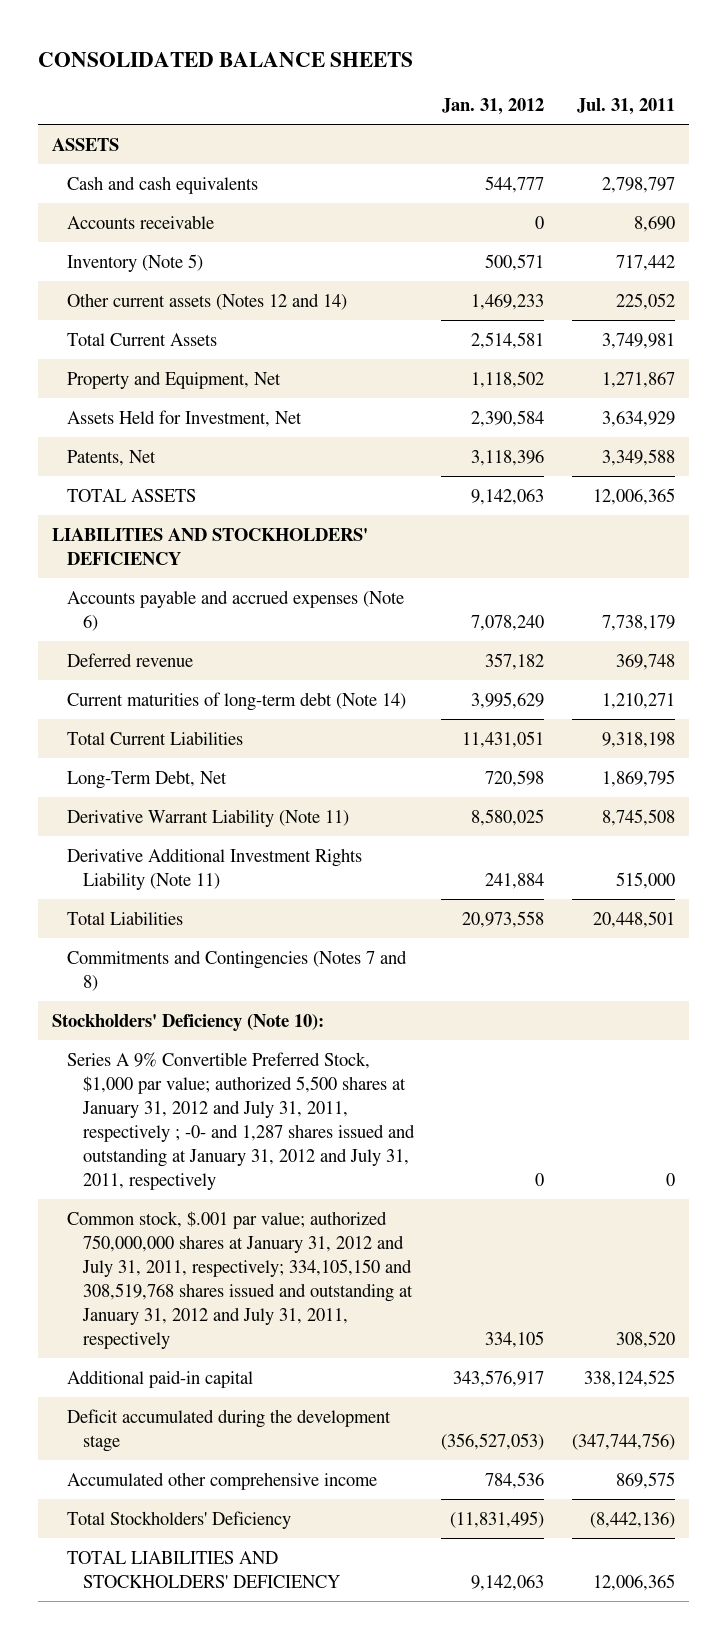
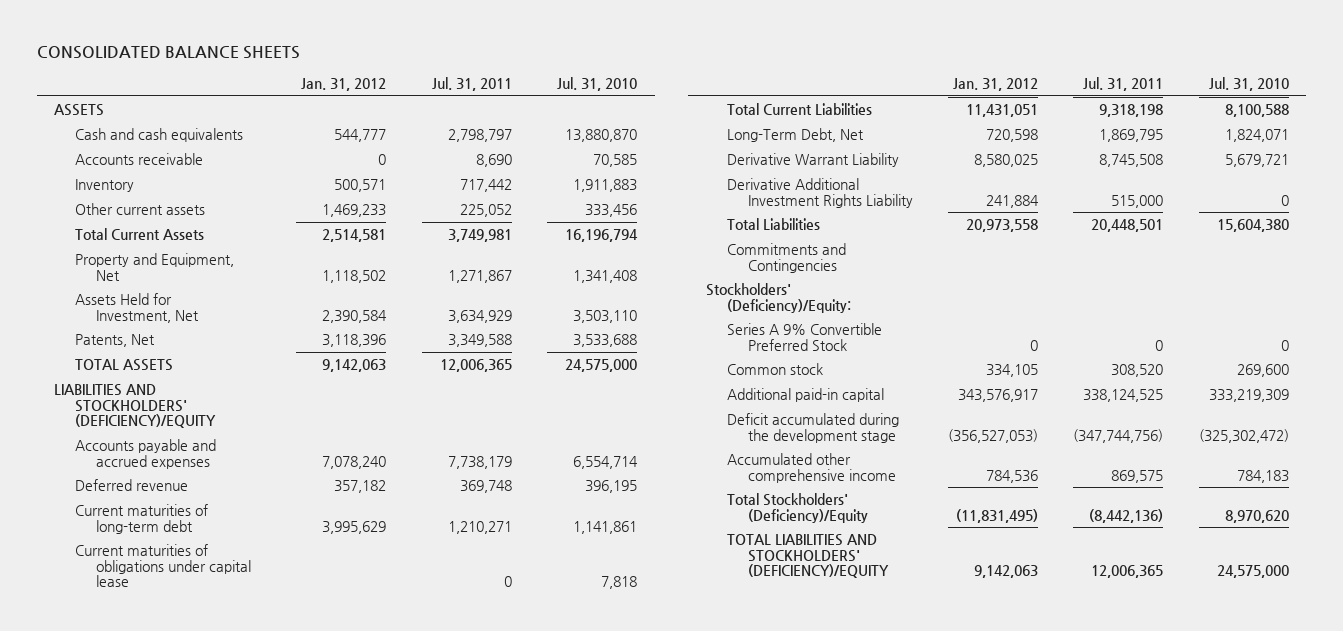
none -> [557,76,638,91] Jul. 31, 2010
[67,253,204,272] Inventory (Note 5) -> [75,179,135,193] Inventory
[67,292,348,310] Other current assets (Notes 12 and 14) -> [75,203,206,216] Other current assets
[51,527,368,565] LIABILITIES AND STOCKHOLDERS' DEFICIENCY -> [54,384,217,429] LIABILITIES AND STOCKHOLDERS' (DEFICIENCY)/EQUITY
[67,589,405,631] Accounts payable and accrued expenses (Note 6) -> [75,439,217,469] Accounts payable and accrued expenses
[67,691,407,711] Current maturities of long-term debt (Note 14) -> [75,504,209,534] Current maturities of long-term debt
none -> [75,544,252,588] Current maturities of obligations under capital lease
[67,808,350,827] Derivative Warrant Liability (Note 11) -> [726,153,899,168] Derivative Warrant Liability
[67,847,363,890] Derivative Additional Investment Rights Liability (Note 11) -> [726,178,913,208] Derivative Additional Investment Rights Liability
[67,949,408,991] Commitments and Contingencies (Notes 7 and 8) -> [726,243,846,273] Commitments and Contingencies
[51,1013,324,1031] Stockholders' Deficiency (Note 10): -> [705,283,851,313] Stockholders' (Deficiency)/Equity:
[67,1051,415,1191] Series A 9% Convertible Preferred Stock, $1,000 par value; authorized 5,500 shares at January 31, 2012 and July 31, 2011, respectively ; -0- and 1,287 shares issued and outstanding at January 31, 2012 and July 31, 2011, respectively -> [726,323,882,351] Series A 9% Convertible Preferred Stock
[67,1210,413,1350] Common stock, $.001 par value; authorized 750,000,000 shares at January 31, 2012 and July 31, 2011, respectively; 334,105,150 and 308,519,768 shares issued and outstanding at January 31, 2012 and July 31, 2011, respectively -> [726,363,823,376] Common stock
[67,1510,292,1529] Total Stockholders' Deficiency -> [726,493,868,523] Total Stockholders' (Deficiency)/Equity
[67,1550,340,1588] TOTAL LIABILITIES AND STOCKHOLDERS' DEFICIENCY -> [726,534,889,579] TOTAL LIABILITIES AND STOCKHOLDERS' (DEFICIENCY)/EQUITY

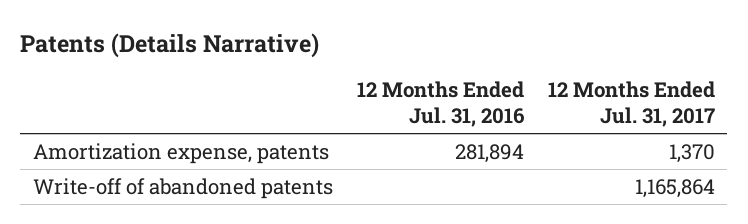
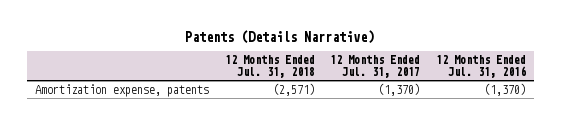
none -> [224,54,315,79] 12 Months Ended Jul. 31, 2018
[32,177,333,199] Write-off of abandoned patents -> none
[454,143,524,163] 281,894 -> [484,82,527,96] (1,370)
[669,143,716,163] 1,370 -> [378,82,421,96] (1,370)

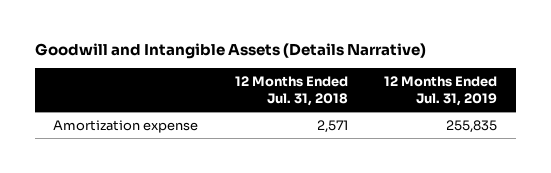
[185,29,375,44] Patents (Details Narrative) -> [35,43,427,60] Goodwill and Intangible Assets (Details Narrative)
[330,54,421,79] 12 Months Ended Jul. 31, 2017 -> none
[436,54,527,79] 12 Months Ended Jul. 31, 2016 -> none
none -> [384,76,498,107] 12 Months Ended Jul. 31, 2019
[34,83,209,97] Amortization expense, patents -> [53,119,199,133] Amortization expense
[272,82,315,96] (2,571) -> [316,119,348,133] 2,571

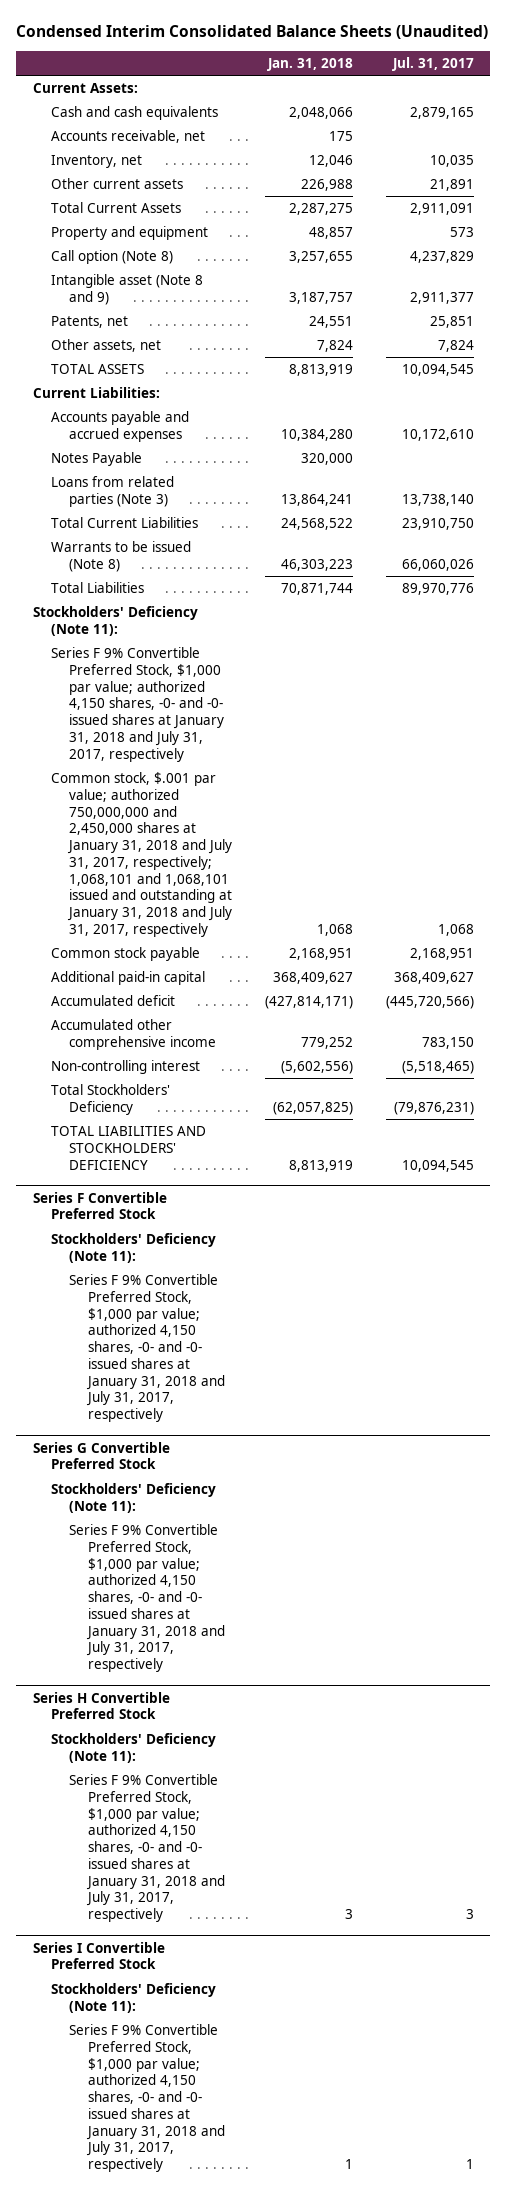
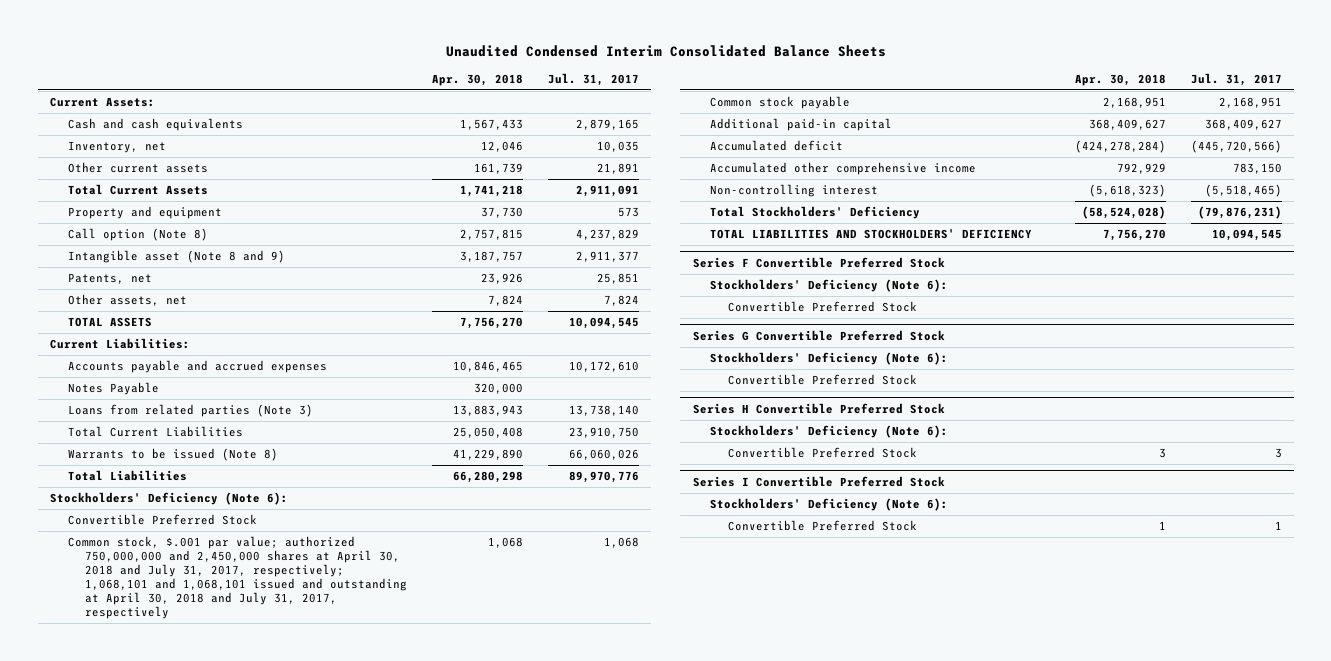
[16,25,489,40] Condensed Interim Consolidated Balance Sheets (Unaudited) -> [445,44,886,57] Unaudited Condensed Interim Consolidated Balance Sheets
[267,58,354,72] Jan. 31, 2018 -> none
none -> [431,73,523,86] Apr. 30, 2018
[51,130,206,144] Accounts receivable, net -> none
[32,606,198,636] Stockholders' Deficiency (Note 11): -> [49,492,288,506] Stockholders' Deficiency (Note 6):
[51,647,225,762] Series F 9% Convertible Preferred Stock, $1,000 par value; authorized 4,150 shares, -0- and -0- issued shares at January 31, 2018 and July 31, 2017, respectively -> [67,514,257,526] Convertible Preferred Stock
[51,772,233,938] Common stock, $.001 par value; authorized 750,000,000 and 2,450,000 shares at January 31, 2018 and July 31, 2017, respectively; 1,068,101 and 1,068,101 issued and outstanding at January 31, 2018 and July 31, 2017, respectively -> [67,536,408,619] Common stock, $.001 par value; authorized 750,000,000 and 2,450,000 shares at April 30, 2018 and July 31, 2017, respectively; 1,068,101 and 1,068,101 issued and outstanding at April 30, 2018 and July 31, 2017, respectively
[51,1233,217,1263] Stockholders' Deficiency (Note 11): -> [710,279,949,293] Stockholders' Deficiency (Note 6):
[69,1274,225,1423] Series F 9% Convertible Preferred Stock, $1,000 par value; authorized 4,150 shares, -0- and -0- issued shares at January 31, 2018 and July 31, 2017, respectively -> [728,301,918,313] Convertible Preferred Stock
[51,1483,217,1513] Stockholders' Deficiency (Note 11): -> [710,352,949,366] Stockholders' Deficiency (Note 6):
[69,1524,225,1673] Series F 9% Convertible Preferred Stock, $1,000 par value; authorized 4,150 shares, -0- and -0- issued shares at January 31, 2018 and July 31, 2017, respectively -> [728,374,918,386] Convertible Preferred Stock
[51,1733,217,1763] Stockholders' Deficiency (Note 11): -> [710,425,949,439] Stockholders' Deficiency (Note 6):
[69,1774,225,1923] Series F 9% Convertible Preferred Stock, $1,000 par value; authorized 4,150 shares, -0- and -0- issued shares at January 31, 2018 and July 31, 2017, respectively -> [728,447,918,459] Convertible Preferred Stock
[51,1983,217,2013] Stockholders' Deficiency (Note 11): -> [710,498,949,512] Stockholders' Deficiency (Note 6):
[69,2024,225,2173] Series F 9% Convertible Preferred Stock, $1,000 par value; authorized 4,150 shares, -0- and -0- issued shares at January 31, 2018 and July 31, 2017, respectively -> [728,520,918,532] Convertible Preferred Stock

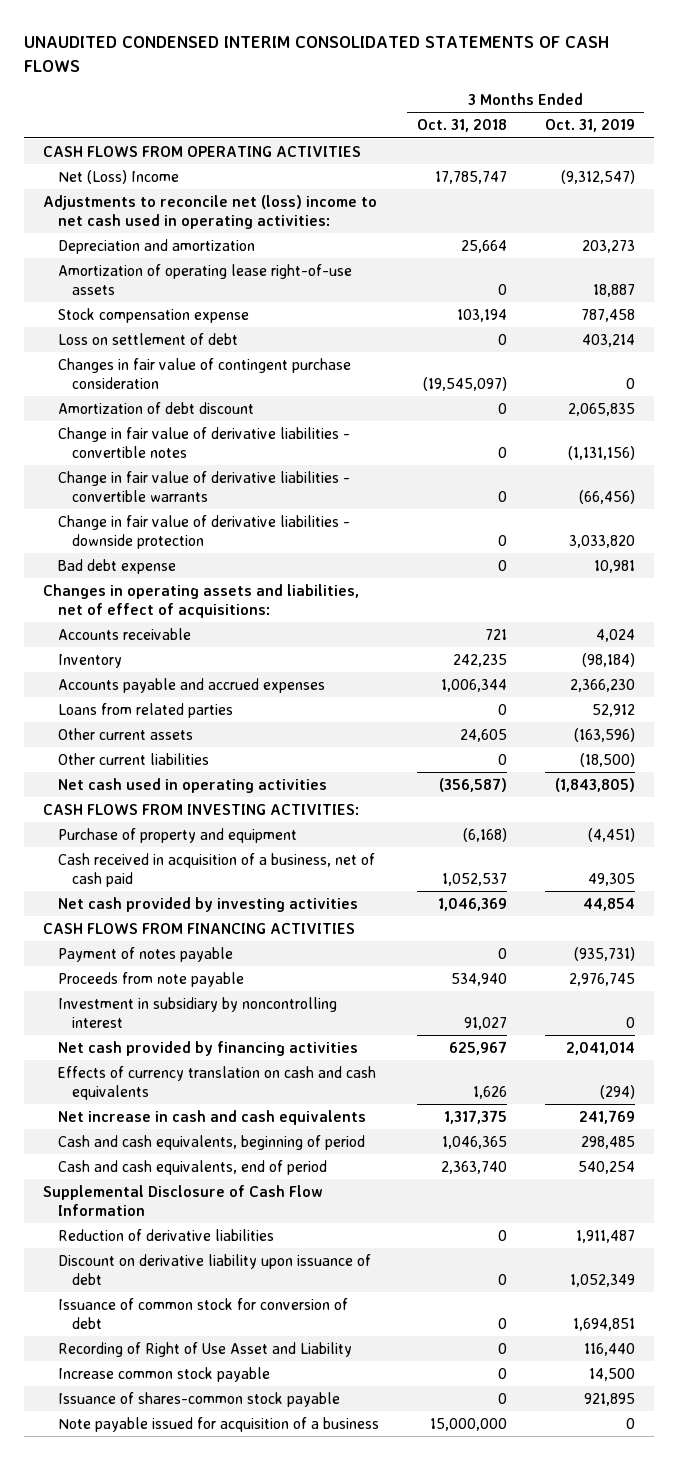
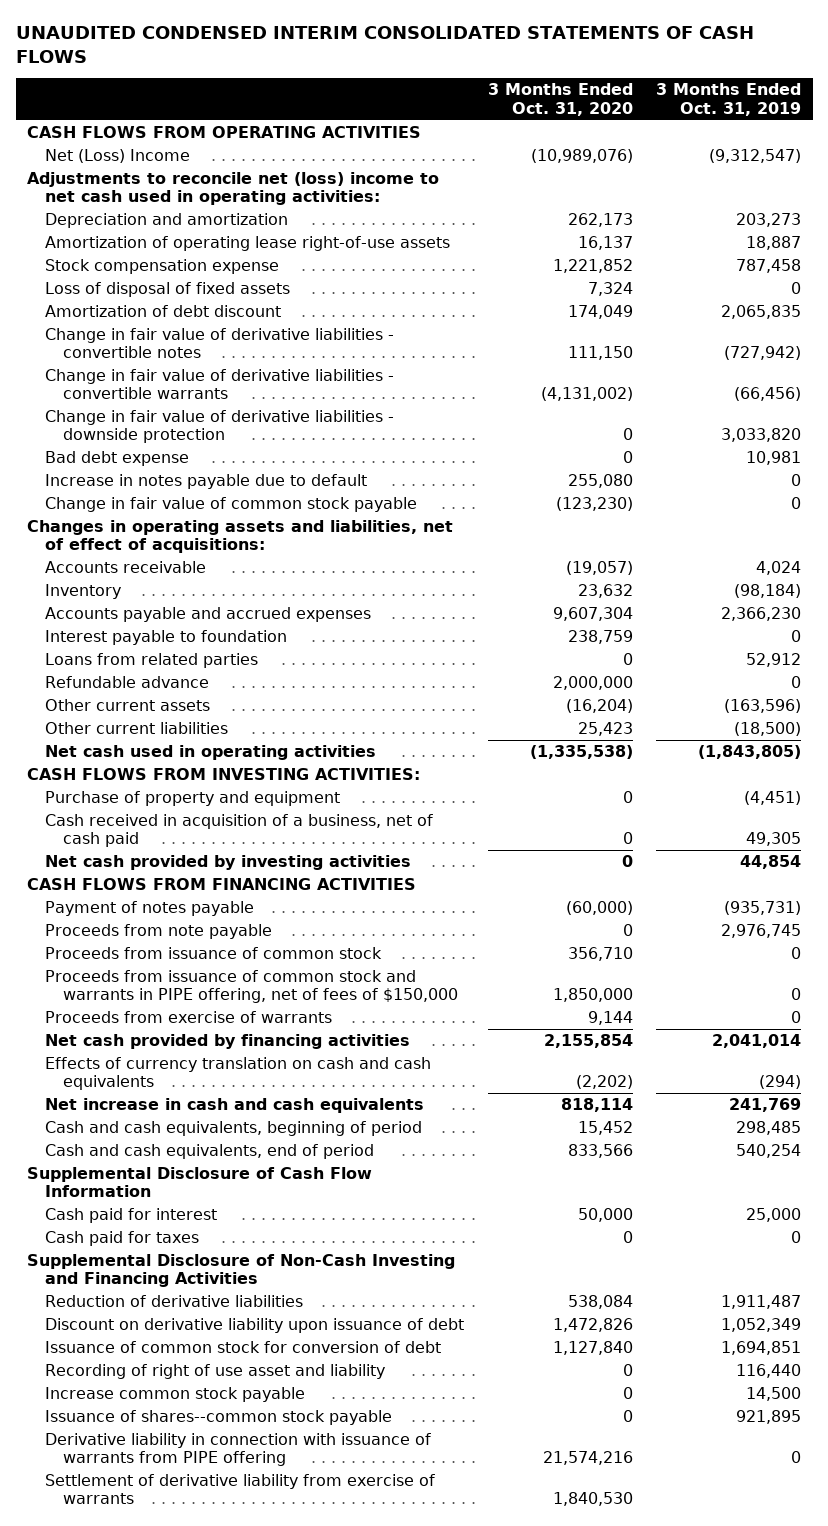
[416,119,507,133] Oct. 31, 2018 -> none
none -> [487,83,633,116] 3 Months Ended Oct. 31, 2020
[57,332,238,345] Loss on settlement of debt -> none
[57,357,351,389] Changes in fair value of contingent purchase consideration -> none
none -> [45,282,291,298] Loss of disposal of fixed assets
[567,445,635,460] (1,131,156) -> [723,346,801,361] (727,942)
none -> [45,474,368,490] Increase in notes payable due to default
none -> [45,497,418,513] Change in fair value of common stock payable
none -> [45,630,288,646] Interest payable to foundation
none -> [45,676,210,689] Refundable advance
[57,996,337,1028] Investment in subsidiary by noncontrolling interest -> none
none -> [45,947,383,960] Proceeds from issuance of common stock
none -> [45,970,459,1004] Proceeds from issuance of common stock and warrants in PIPE offering, net of fees of $150,000
none -> [45,1011,333,1024] Proceeds from exercise of warrants
none -> [45,1208,218,1224] Cash paid for interest
none -> [45,1231,200,1247] Cash paid for taxes
none -> [27,1254,456,1288] Supplemental Disclosure of Non-Cash Investing and Financing Activities
[57,1341,352,1357] Recording of Right of Use Asset and Liability -> [45,1364,386,1380] Recording of right of use asset and liability
[57,1416,379,1432] Note payable issued for acquisition of a business -> none
[57,1391,340,1407] Issuance of shares-common stock payable -> [45,1410,393,1426] Issuance of shares--common stock payable
none -> [45,1433,432,1467] Derivative liability in connection with issuance of warrants from PIPE offering
none -> [45,1474,436,1505] Settlement of derivative liability from exercise of warrants

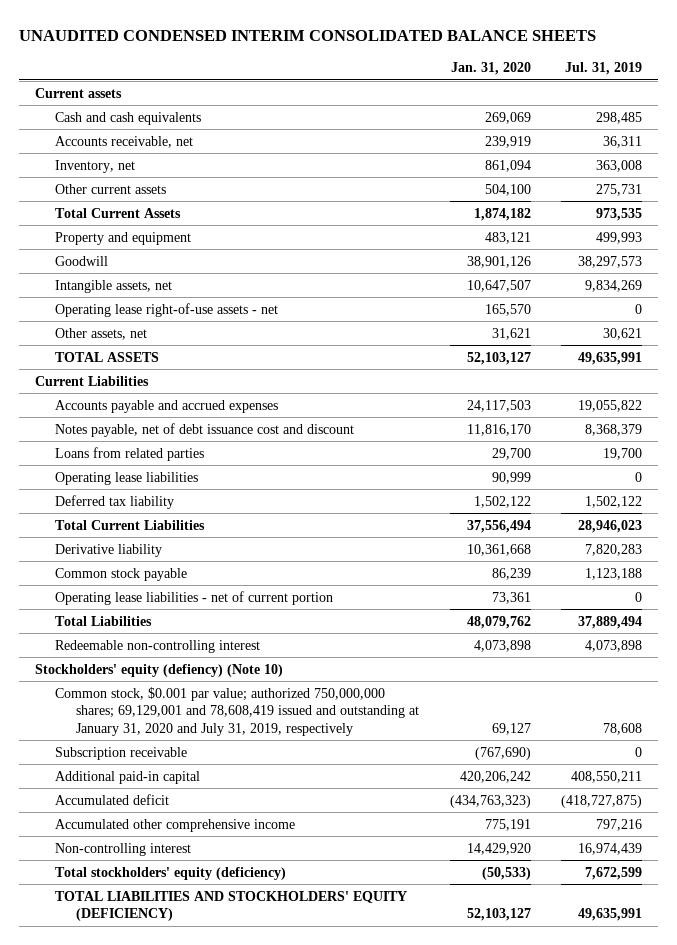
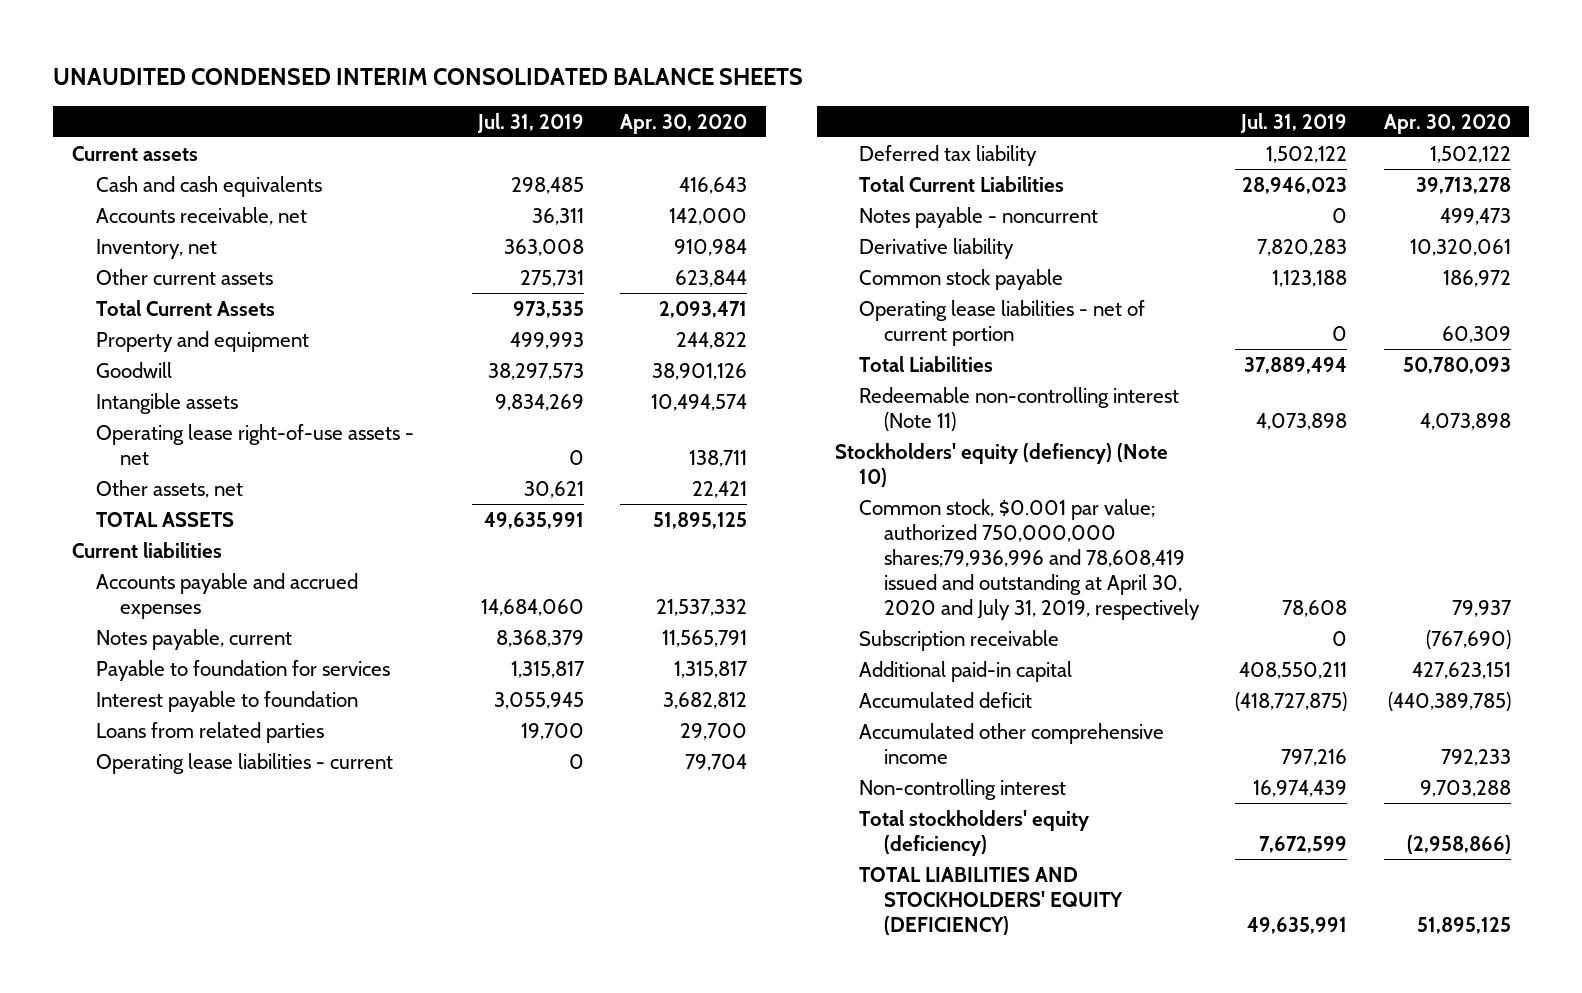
[450,62,531,76] Jan. 31, 2020 -> none
none -> [620,113,748,134] Apr. 30, 2020
[55,279,173,293] Intangible assets, net -> [96,392,239,414] Intangible assets
[34,375,149,386] Current Liabilities -> [71,541,222,558] Current liabilities
[578,399,643,412] 19,055,822 -> [480,598,584,616] 14,684,060
[55,422,355,437] Notes payable, net of debt issuance cost and discount -> [96,628,293,650] Notes payable, current
none -> [96,659,391,681] Payable to foundation for services
none -> [96,690,359,712] Interest payable to foundation
[55,471,199,485] Operating lease liabilities -> [96,752,394,774] Operating lease liabilities - current
none -> [859,206,1099,228] Notes payable - noncurrent
[55,639,261,653] Redeemable non-controlling interest -> [859,386,1180,431] Redeemable non-controlling interest (Note 11)
[55,686,420,736] Common stock, $0.001 par value; authorized 750,000,000 shares; 69,129,001 and 78,608,419 issued and outstanding at January 31, 2020 and July 31, 2019, respectively -> [859,498,1200,620] Common stock, $0.001 par value; authorized 750,000,000 shares;79,936,996 and 78,608,419 issued and outstanding at April 30, 2020 and July 31, 2019, respectively

